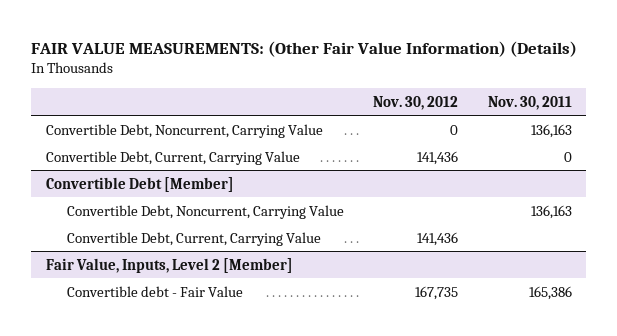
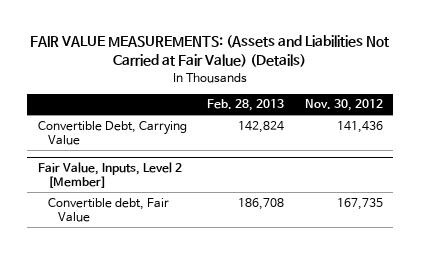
[31,40,578,57] FAIR VALUE MEASUREMENTS: (Other Fair Value Information) (Details) -> [30,35,390,68] FAIR VALUE MEASUREMENTS: (Assets and Liabilities Not Carried at Fair Value) (Details)
[487,95,572,110] Nov. 30, 2011 -> none
none -> [207,99,285,112] Feb. 28, 2013
[45,123,323,138] Convertible Debt, Noncurrent, Carrying Value -> none
[45,176,234,192] Convertible Debt [Member] -> none
[67,204,345,219] Convertible Debt, Noncurrent, Carrying Value -> none
[67,231,322,246] Convertible Debt, Current, Carrying Value -> none
[45,150,300,165] Convertible Debt, Current, Carrying Value -> [37,120,187,146] Convertible Debt, Carrying Value
[67,285,244,297] Convertible debt - Fair Value -> [48,197,170,223] Convertible debt, Fair Value

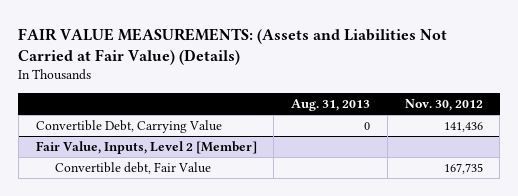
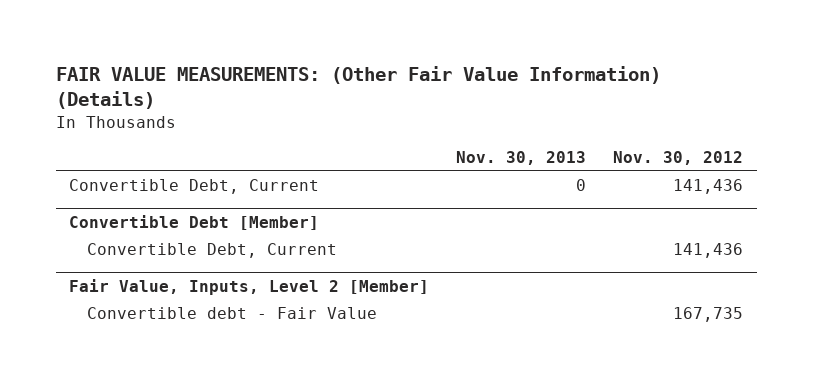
[18,27,448,65] FAIR VALUE MEASUREMENTS: (Assets and Liabilities Not Carried at Fair Value) (Details) -> [55,65,661,110] FAIR VALUE MEASUREMENTS: (Other Fair Value Information) (Details)
[291,99,371,112] Aug. 31, 2013 -> none
none -> [456,151,587,166] Nov. 30, 2013
[35,119,222,133] Convertible Debt, Carrying Value -> [69,179,320,195] Convertible Debt, Current
none -> [69,215,320,231] Convertible Debt [Member]
none -> [87,243,338,259] Convertible Debt, Current
[54,161,211,174] Convertible debt, Fair Value -> [87,307,378,320] Convertible debt - Fair Value

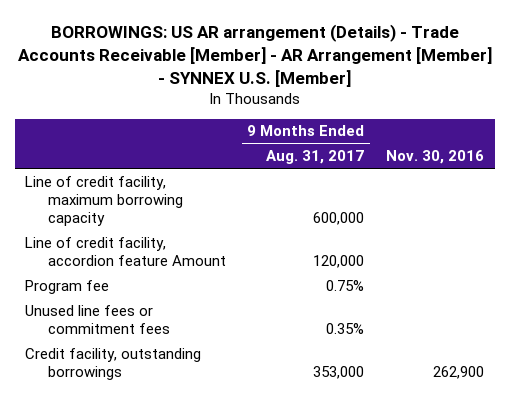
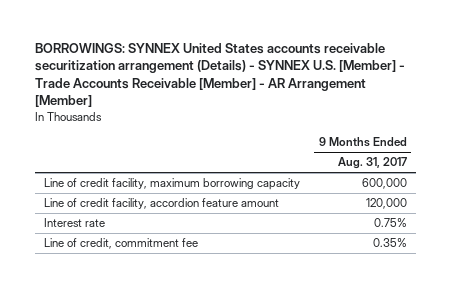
[17,23,492,87] BORROWINGS: US AR arrangement (Details) - Trade Accounts Receivable [Member] - AR Arrangement [Member] - SYNNEX U.S. [Member] -> [35,42,406,108] BORROWINGS: SYNNEX United States accounts receivable securitization arrangement (Details) - SYNNEX U.S. [Member] - Trade Accounts Receivable [Member] - AR Arrangement [Member]
[385,149,484,164] Nov. 30, 2016 -> none
[25,279,110,294] Program fee -> none
[25,347,202,380] Credit facility, outstanding borrowings -> none
[25,236,226,266] Line of credit facility, accordion feature Amount -> [44,198,280,210] Line of credit facility, accordion feature amount
none -> [44,218,106,228] Interest rate
[25,304,170,334] Unused line fees or commitment fees -> [44,238,199,250] Line of credit, commitment fee

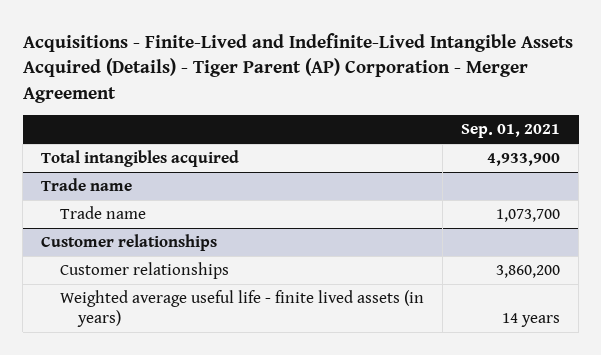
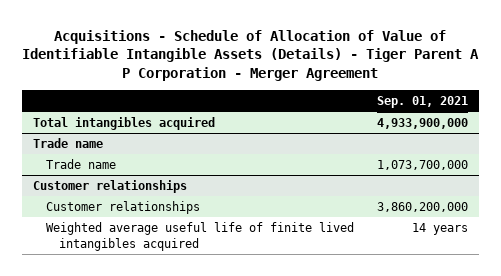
[22,33,573,103] Acquisitions - Finite-Lived and Indefinite-Lived Intangible Assets Acquired (Details) - Tiger Parent (AP) Corporation - Merger Agreement -> [22,29,480,82] Acquisitions - Schedule of Allocation of Value of Identifiable Intangible Assets (Details) - Tiger Parent A P Corporation - Merger Agreement
[487,153,561,167] 4,933,900 -> [376,117,468,129] 4,933,900,000
[496,209,561,223] 1,073,700 -> [376,159,468,170] 1,073,700,000
[496,265,561,279] 3,860,200 -> [376,201,468,212] 3,860,200,000
[59,290,424,328] Weighted average useful life - finite lived assets (in years) -> [46,221,355,251] Weighted average useful life of finite lived intangibles acquired

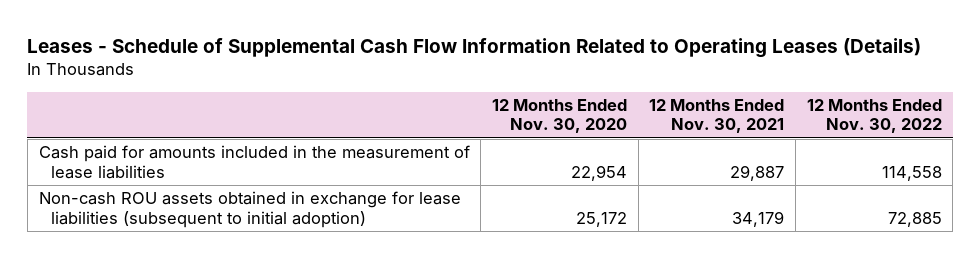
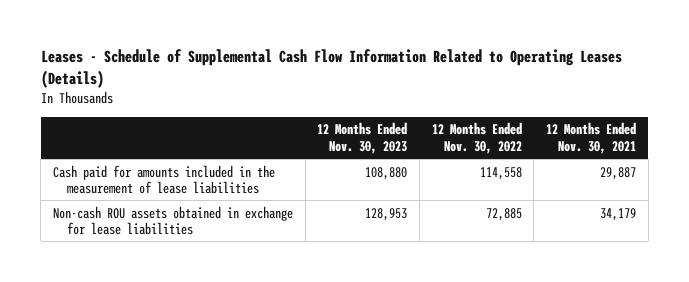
[491,99,627,134] 12 Months Ended Nov. 30, 2020 -> none
none -> [317,122,408,154] 12 Months Ended Nov. 30, 2023
[38,191,461,228] Non-cash ROU assets obtained in exchange for lease liabilities (subsequent to initial adoption) -> [52,205,293,235] Non-cash ROU assets obtained in exchange for lease liabilities

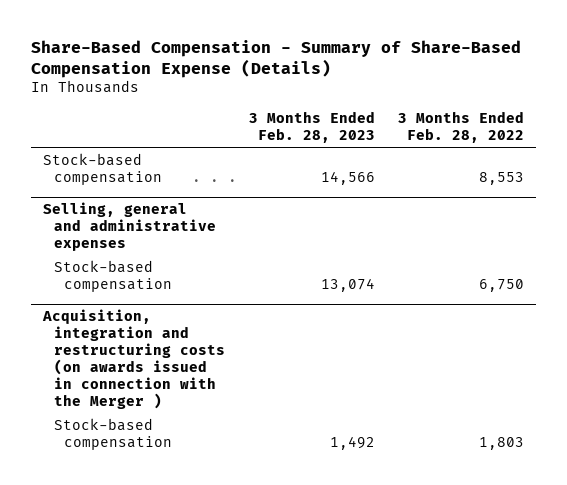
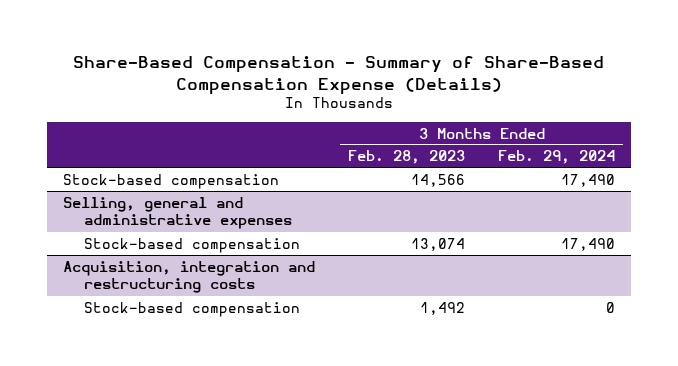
[398,111,525,144] 3 Months Ended Feb. 28, 2022 -> none
none -> [497,150,615,165] Feb. 29, 2024
[42,309,225,409] Acquisition, integration and restructuring costs (on awards issued in connection with the Merger ) -> [63,260,316,294] Acquisition, integration and restructuring costs

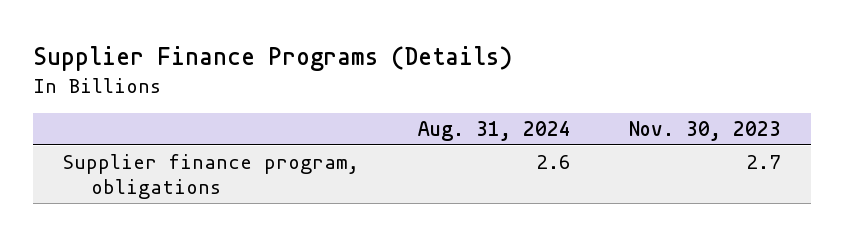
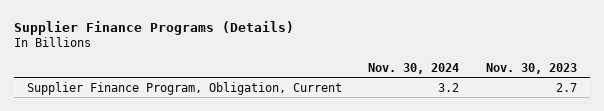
[417,121,571,142] Aug. 31, 2024 -> none
none -> [368,62,460,74] Nov. 30, 2024
[61,153,359,199] Supplier finance program, obligations -> [27,81,343,95] Supplier Finance Program, Obligation, Current

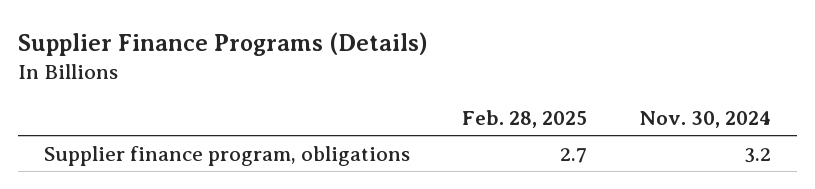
[485,62,577,74] Nov. 30, 2023 -> none
none -> [462,109,588,128] Feb. 28, 2025
[27,81,343,95] Supplier Finance Program, Obligation, Current -> [44,145,411,166] Supplier finance program, obligations

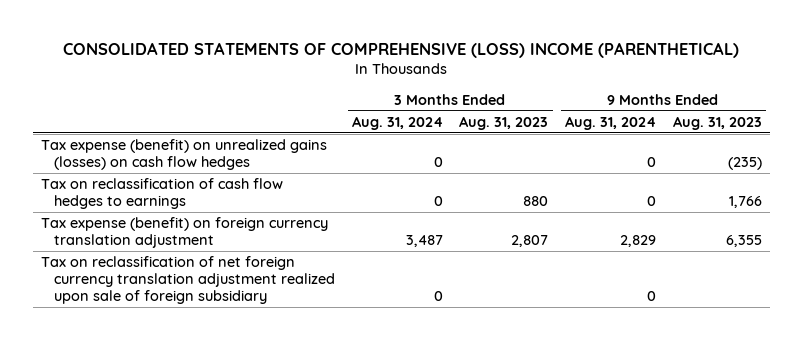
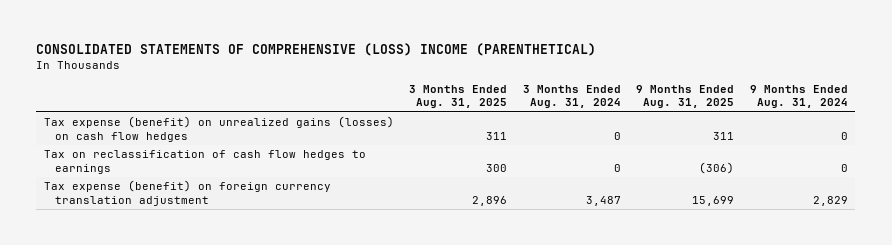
[459,115,549,130] Aug. 31, 2023 -> none
[672,115,762,130] Aug. 31, 2023 -> none
none -> [409,85,508,109] 3 Months Ended Aug. 31, 2025
none -> [636,85,735,109] 9 Months Ended Aug. 31, 2025
[41,256,336,305] Tax on reclassification of net foreign currency translation adjustment realized upon sale of foreign subsidiary -> none

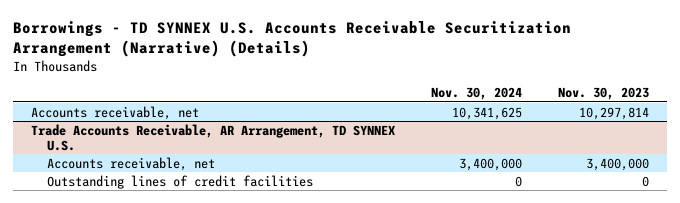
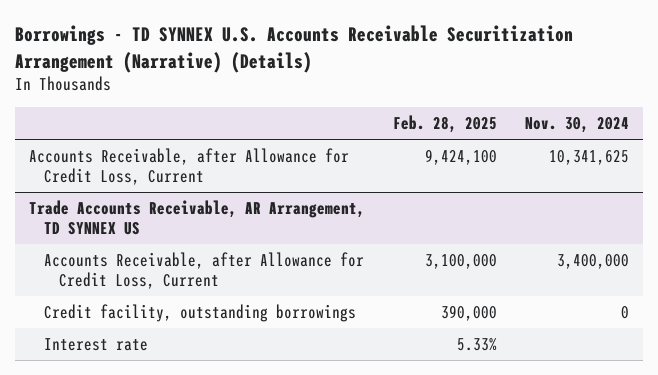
[558,87,650,101] Nov. 30, 2023 -> none
none -> [393,114,498,133] Feb. 28, 2025
[31,105,200,120] Accounts receivable, net -> [29,147,350,186] Accounts Receivable, after Allowance for Credit Loss, Current
[31,123,396,151] Trade Accounts Receivable, AR Arrangement, TD SYNNEX U.S. -> [29,199,366,236] Trade Accounts Receivable, AR Arrangement, TD SYNNEX US
[46,156,215,171] Accounts receivable, net -> [44,251,365,290] Accounts Receivable, after Allowance for Credit Loss, Current
[46,174,313,189] Outstanding lines of credit facilities -> [44,303,357,322] Credit facility, outstanding borrowings
none -> [44,337,149,351] Interest rate

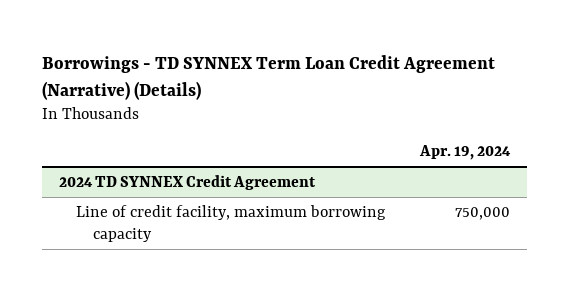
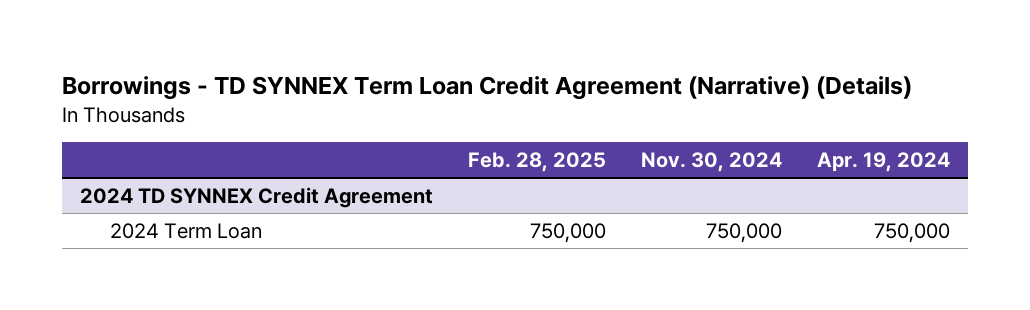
none -> [467,152,606,173] Feb. 28, 2025
none -> [641,152,783,173] Nov. 30, 2024
[76,204,387,243] Line of credit facility, maximum borrowing capacity -> [110,222,263,239] 2024 Term Loan

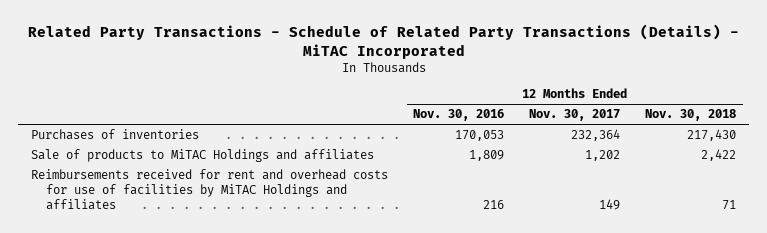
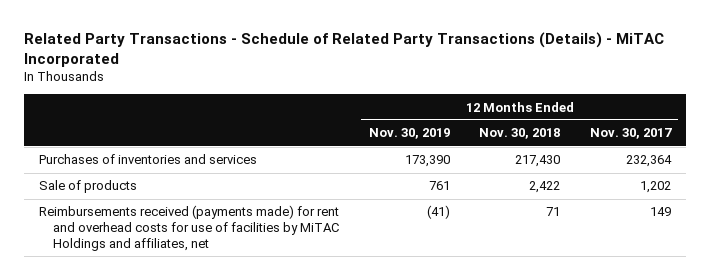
[412,109,504,122] Nov. 30, 2016 -> none
none -> [368,128,450,140] Nov. 30, 2019
[30,129,199,141] Purchases of inventories -> [38,154,257,165] Purchases of inventories and services
[30,149,374,163] Sale of products to MiTAC Holdings and affiliates -> [38,180,137,194] Sale of products
[30,169,388,210] Reimbursements received for rent and overhead costs for use of facilities by MiTAC Holdings and affiliates -> [38,205,340,251] Reimbursements received (payments made) for rent and overhead costs for use of facilities by MiTAC Holdings and affiliates, net

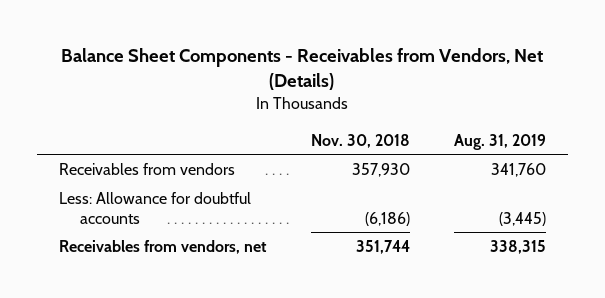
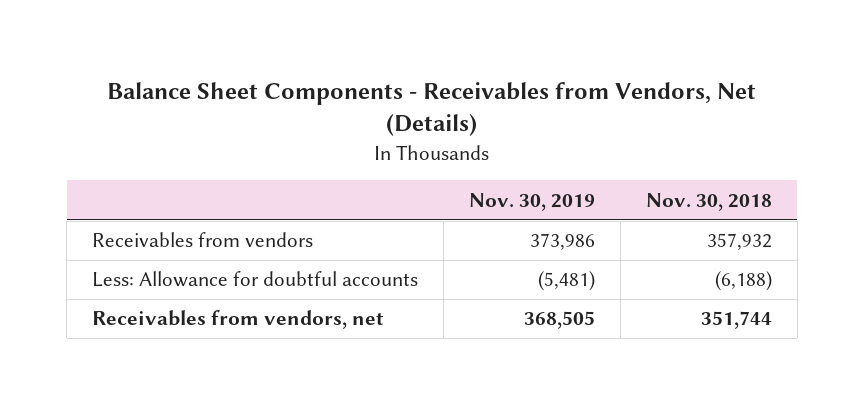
[453,133,546,150] Aug. 31, 2019 -> none
none -> [468,192,595,211] Nov. 30, 2019
[351,163,410,178] 357,930 -> [706,233,772,251] 357,932
[364,211,410,226] (6,186) -> [714,271,772,292] (6,188)

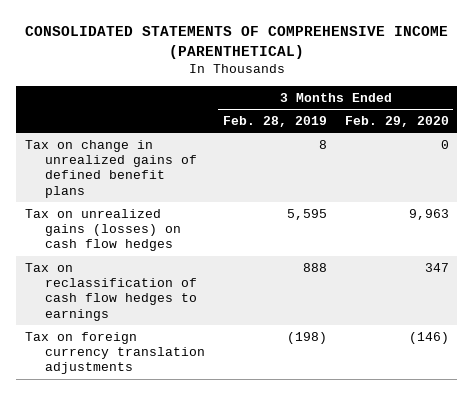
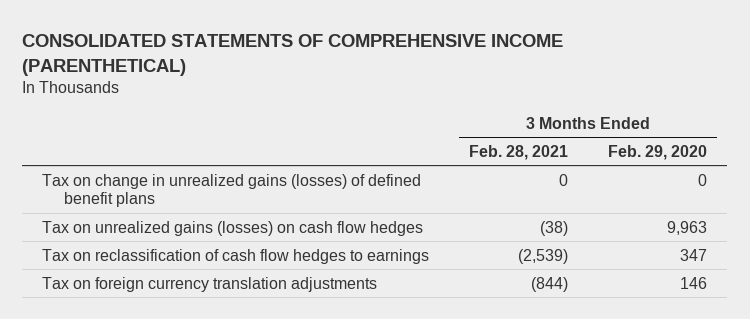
[222,115,327,127] Feb. 28, 2019 -> none
none -> [469,144,569,160] Feb. 28, 2021
[25,139,198,198] Tax on change in unrealized gains of defined benefit plans -> [42,173,422,208] Tax on change in unrealized gains (losses) of defined benefit plans
[408,331,449,344] (146) -> [680,276,708,289] 146

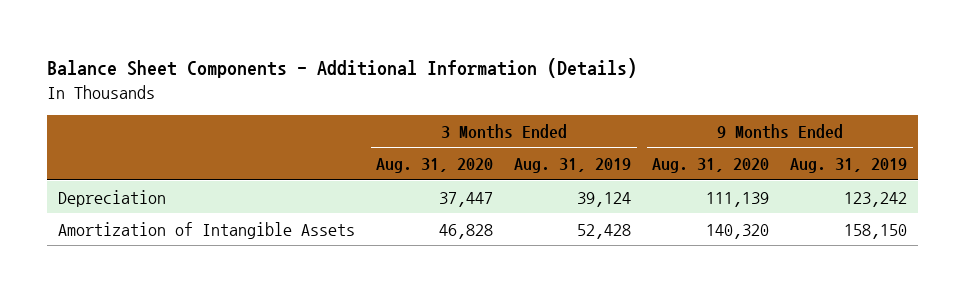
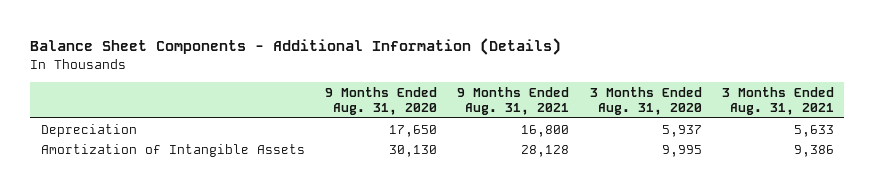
[514,158,632,174] Aug. 31, 2019 -> none
[790,158,908,174] Aug. 31, 2019 -> none
none -> [457,86,570,116] 9 Months Ended Aug. 31, 2021
none -> [721,86,834,116] 3 Months Ended Aug. 31, 2021
[439,191,494,207] 37,447 -> [661,124,702,137] 5,937
[706,191,770,207] 111,139 -> [388,124,437,137] 17,650
[439,223,494,239] 46,828 -> [661,144,702,157] 9,995
[706,223,770,239] 140,320 -> [388,144,437,157] 30,130

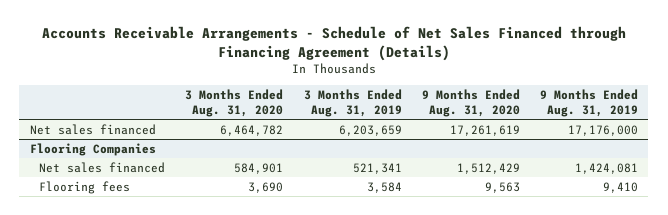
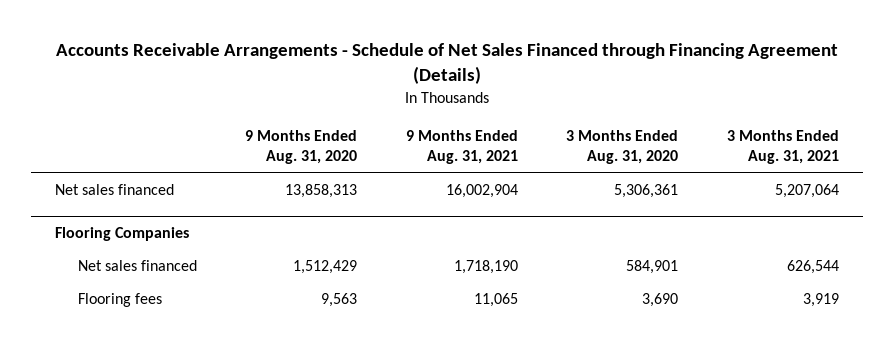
[303,89,402,117] 3 Months Ended Aug. 31, 2019 -> none
[540,89,639,117] 9 Months Ended Aug. 31, 2019 -> none
none -> [405,129,518,165] 9 Months Ended Aug. 31, 2021
none -> [726,129,839,165] 3 Months Ended Aug. 31, 2021
[220,124,284,136] 6,464,782 -> [614,183,679,198] 5,306,361
[449,124,520,136] 17,261,619 -> [285,183,358,198] 13,858,313

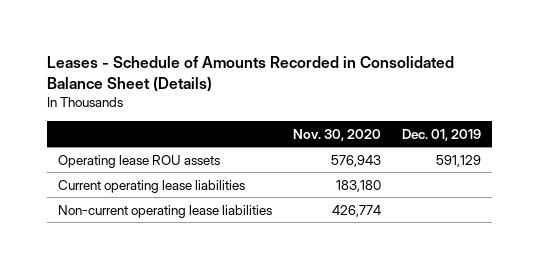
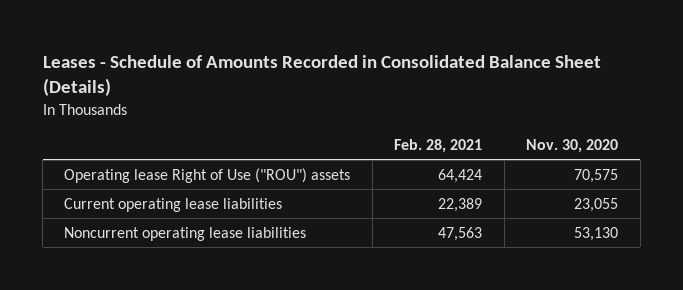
[402,128,482,141] Dec. 01, 2019 -> none
none -> [394,139,483,154] Feb. 28, 2021
[57,154,220,168] Operating lease ROU assets -> [64,167,351,183] Operating lease Right of Use ("ROU") assets
[330,154,381,167] 576,943 -> [574,168,619,183] 70,575
[335,179,381,192] 183,180 -> [574,197,619,212] 23,055
[57,204,272,218] Non-current operating lease liabilities -> [64,226,307,241] Noncurrent operating lease liabilities
[331,204,381,217] 426,774 -> [574,226,619,241] 53,130

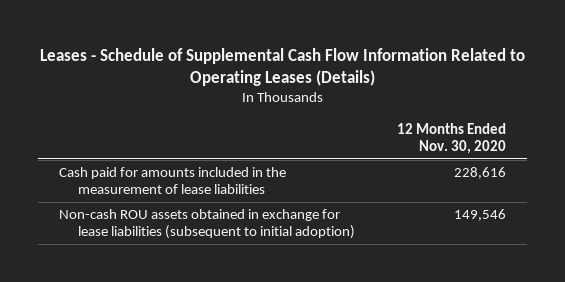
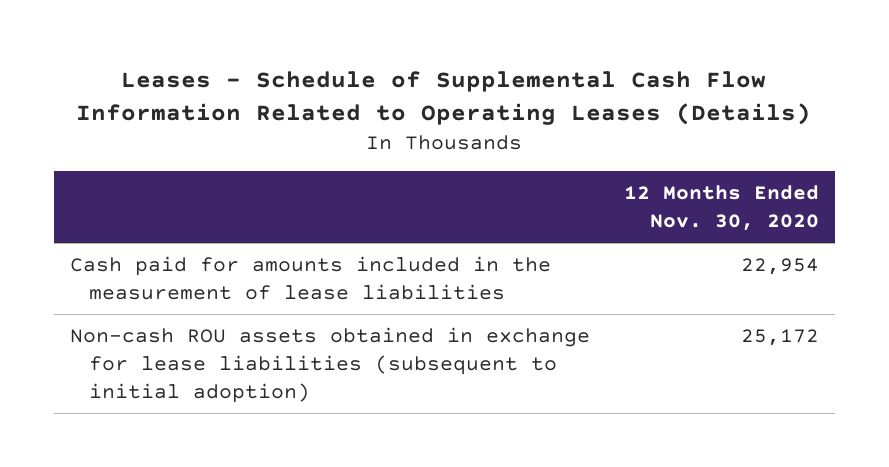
[453,167,506,180] 228,616 -> [740,258,819,276] 22,954
[453,209,506,222] 149,546 -> [740,329,819,347] 25,172

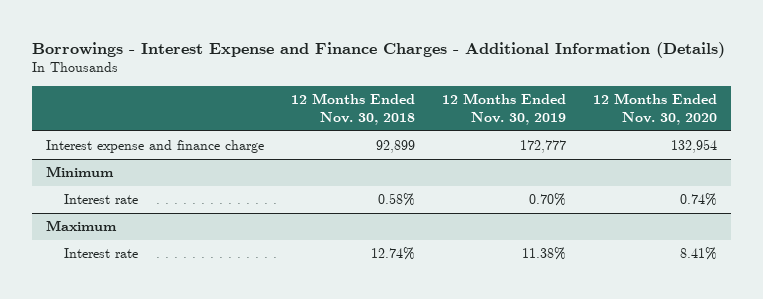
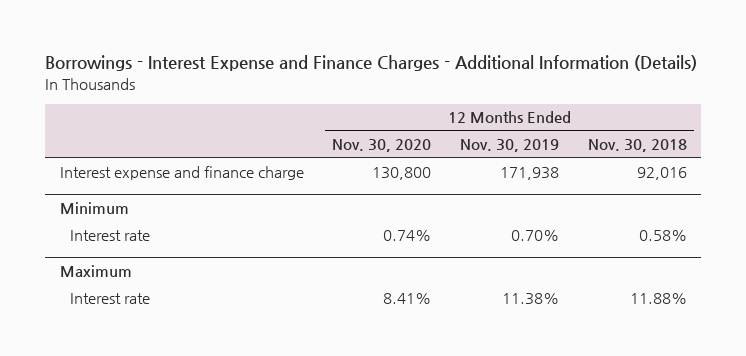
[376,140,416,154] 92,899 -> [636,166,687,180] 92,016
[520,140,567,154] 172,777 -> [500,166,560,180] 171,938
[671,139,718,154] 132,954 -> [372,166,432,180] 130,800
[371,247,416,261] 12.74% -> [629,292,687,304] 11.88%

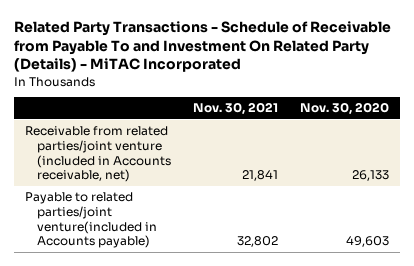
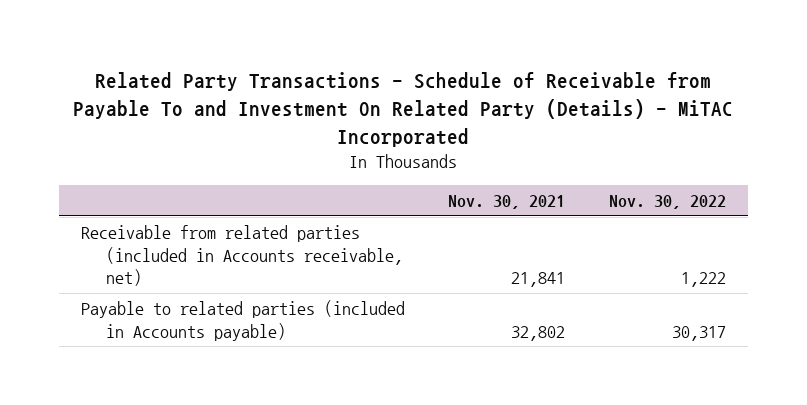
[300,102,390,116] Nov. 30, 2020 -> none
none -> [609,195,727,210] Nov. 30, 2022
[24,125,171,183] Receivable from related parties/joint venture (included in Accounts receivable, net) -> [80,224,403,287] Receivable from related parties (included in Accounts receivable, net)
[24,191,157,249] Payable to related parties/joint venture(included in Accounts payable) -> [80,299,405,341] Payable to related parties (included in Accounts payable)

